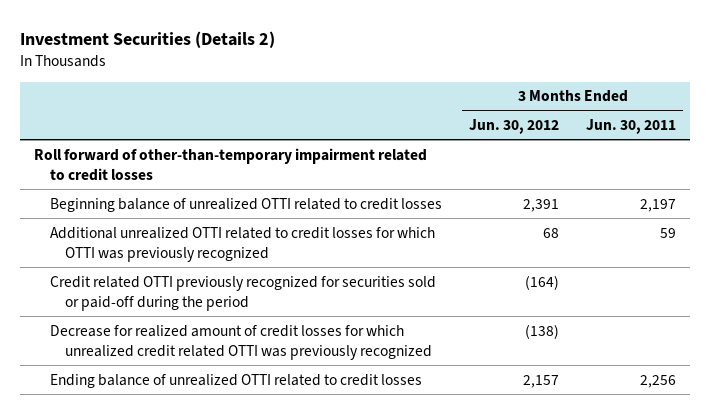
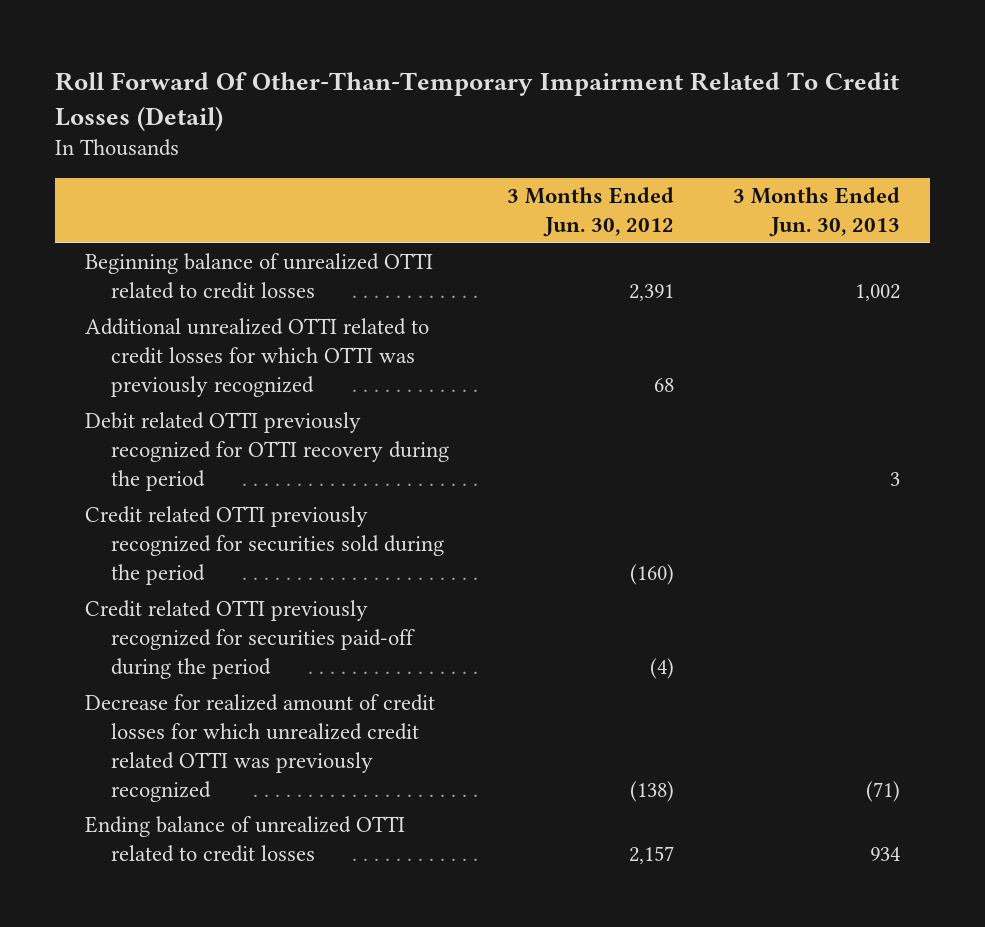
[20,30,276,48] Investment Securities (Details 2) -> [55,72,900,131] Roll Forward Of Other-Than-Temporary Impairment Related To Credit Losses (Detail)
[586,118,677,134] Jun. 30, 2011 -> none
none -> [733,187,901,237] 3 Months Ended Jun. 30, 2013
[33,147,427,181] Roll forward of other-than-temporary impairment related to credit losses -> none
none -> [84,412,449,491] Debit related OTTI previously recognized for OTTI recovery during the period
[49,275,436,311] Credit related OTTI previously recognized for securities sold or paid-off during the period -> [84,506,444,585] Credit related OTTI previously recognized for securities sold during the period
[524,274,559,290] (164) -> [630,563,675,585] (160)
none -> [84,600,415,679] Credit related OTTI previously recognized for securities paid-off during the period

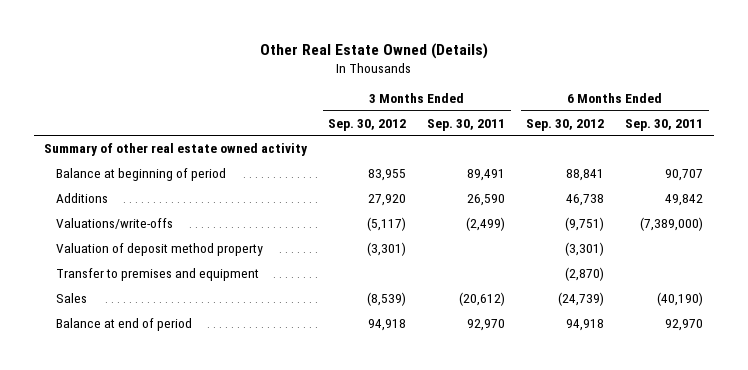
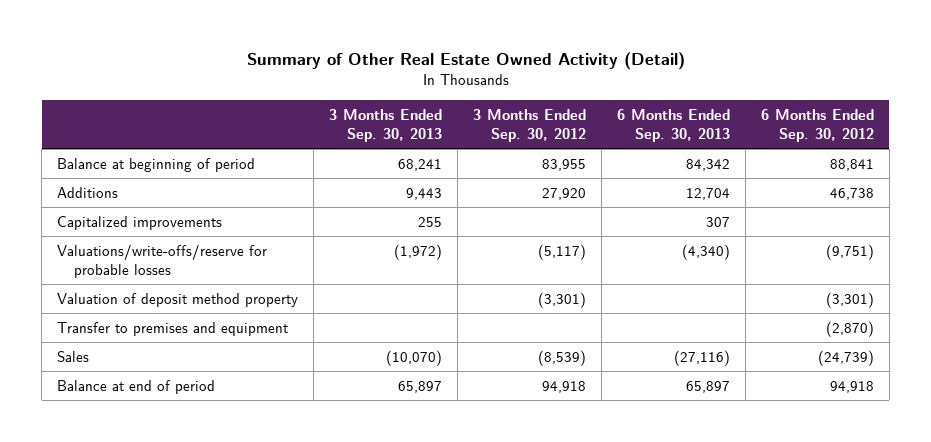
[259,42,488,59] Other Real Estate Owned (Details) -> [246,52,685,71] Summary of Other Real Estate Owned Activity (Detail)
[427,118,506,131] Sep. 30, 2011 -> none
[625,118,704,131] Sep. 30, 2011 -> none
none -> [329,108,443,143] 3 Months Ended Sep. 30, 2013
none -> [617,108,731,143] 6 Months Ended Sep. 30, 2013
[44,143,309,157] Summary of other real estate owned activity -> none
none -> [57,215,223,230] Capitalized improvements
[55,218,173,230] Valuations/write-offs -> [57,243,268,278] Valuations/write-offs/reserve for probable losses

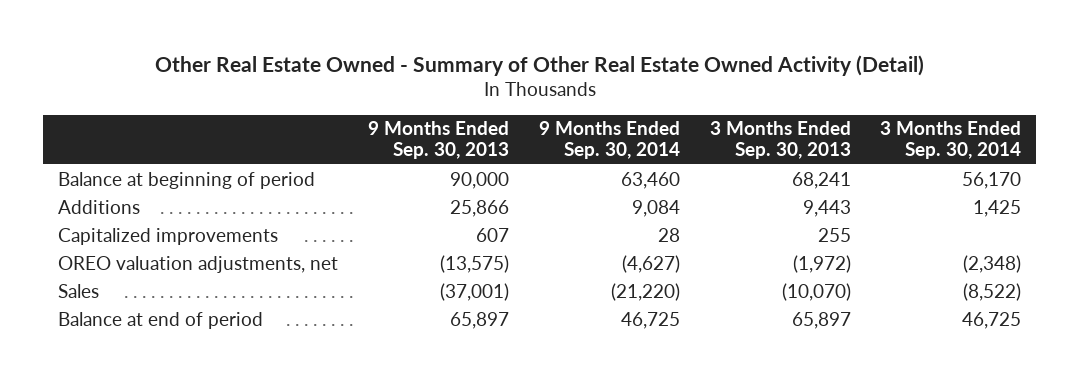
[246,52,685,71] Summary of Other Real Estate Owned Activity (Detail) -> [154,54,924,76] Other Real Estate Owned - Summary of Other Real Estate Owned Activity (Detail)
[473,108,587,143] 3 Months Ended Sep. 30, 2012 -> none
[617,108,731,143] 6 Months Ended Sep. 30, 2013 -> none
[760,108,874,143] 6 Months Ended Sep. 30, 2012 -> none
none -> [367,121,509,160] 9 Months Ended Sep. 30, 2013
none -> [538,121,680,160] 9 Months Ended Sep. 30, 2014
none -> [880,121,1022,160] 3 Months Ended Sep. 30, 2014
[57,292,299,307] Valuation of deposit method property -> none
[57,321,289,336] Transfer to premises and equipment -> none
[57,243,268,278] Valuations/write-offs/reserve for probable losses -> [58,255,339,273] OREO valuation adjustments, net

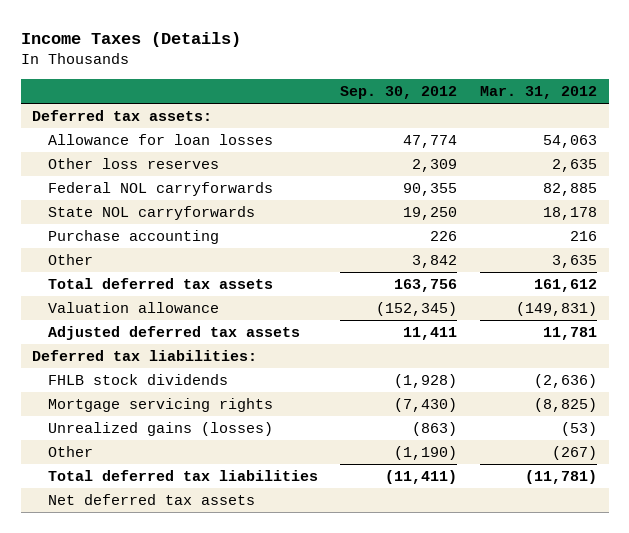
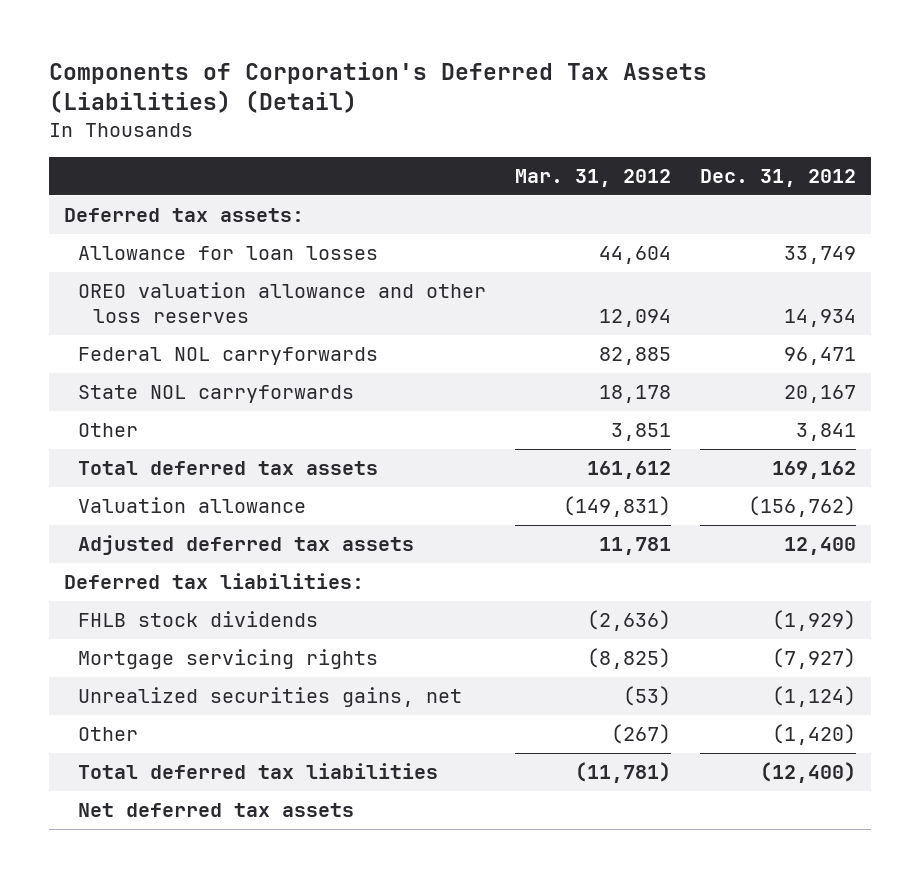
[20,31,241,47] Income Taxes (Details) -> [49,61,708,114] Components of Corporation's Deferred Tax Assets (Liabilities) (Detail)
[340,85,458,99] Sep. 30, 2012 -> none
none -> [700,168,857,187] Dec. 31, 2012
[47,158,219,170] Other loss reserves -> none
[543,135,598,149] 54,063 -> [599,246,672,265] 44,604
none -> [78,282,487,323] OREO valuation allowance and other loss reserves
[47,230,219,245] Purchase accounting -> none
[552,255,598,269] 3,635 -> [611,423,672,442] 3,851
[47,422,273,437] Unrealized gains (losses) -> [78,687,463,708] Unrealized securities gains, net

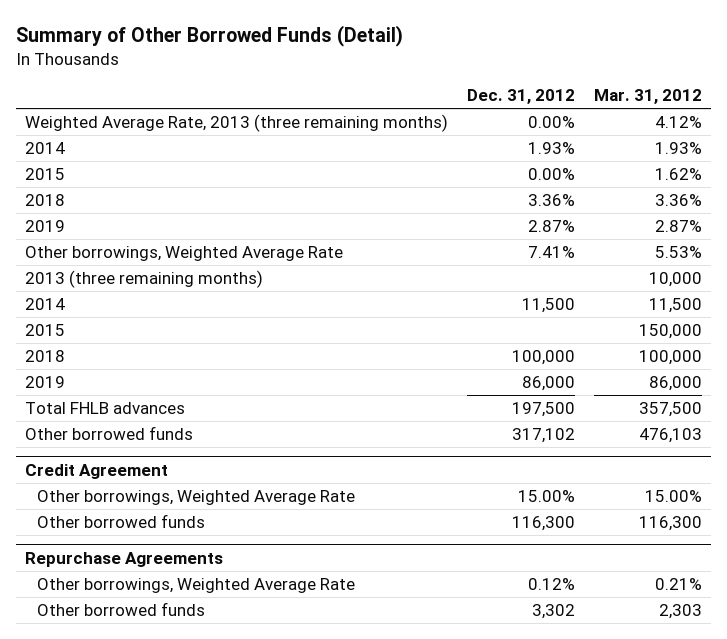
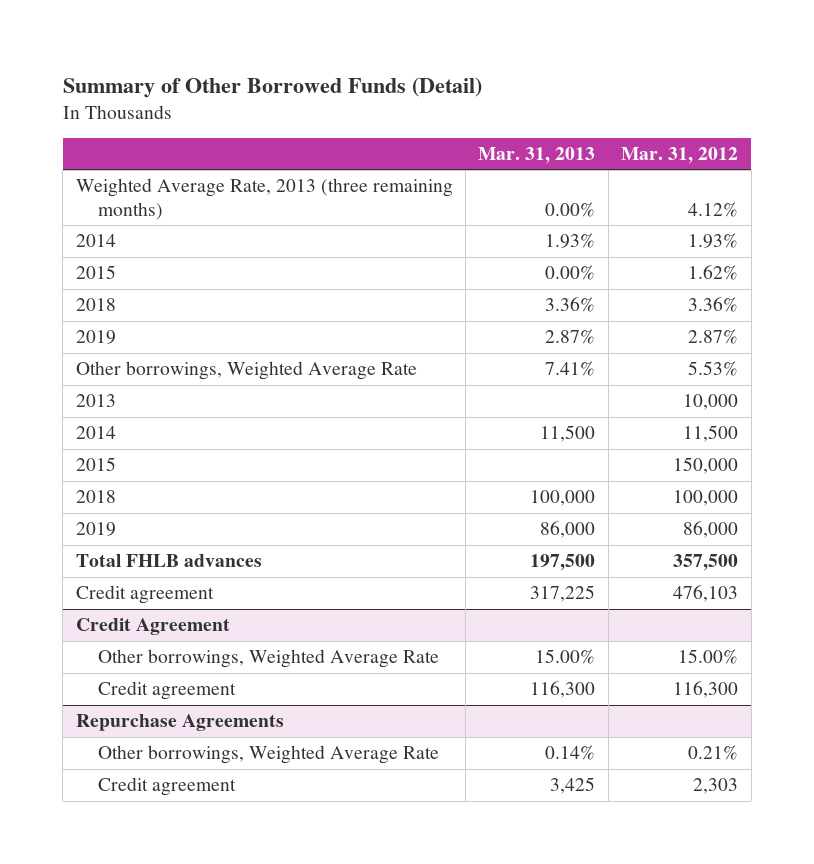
[467,88,576,104] Dec. 31, 2012 -> none
none -> [478,146,596,164] Mar. 31, 2013
[25,270,264,289] 2013 (three remaining months) -> [75,394,116,408] 2013
[25,426,194,441] Other borrowed funds -> [75,585,214,605] Credit agreement
[37,514,206,529] Other borrowed funds -> [98,681,237,701] Credit agreement
[37,602,206,617] Other borrowed funds -> [98,777,237,797] Credit agreement

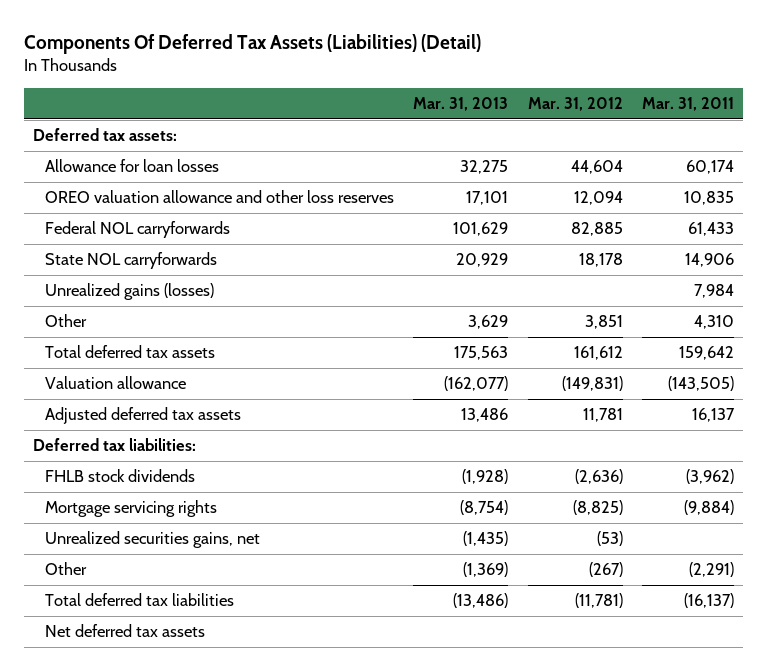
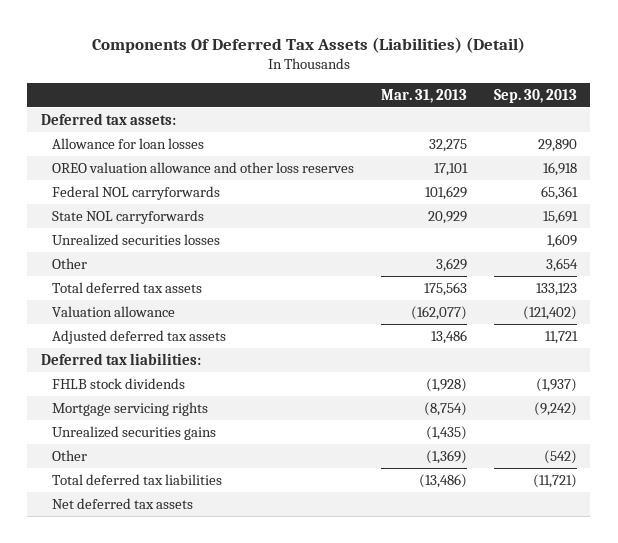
[527,97,623,112] Mar. 31, 2012 -> none
[641,97,734,112] Mar. 31, 2011 -> none
none -> [493,88,577,103] Sep. 30, 2013
[45,283,215,301] Unrealized gains (losses) -> [51,233,220,246] Unrealized securities losses
[45,531,261,549] Unrealized securities gains, net -> [51,425,216,440] Unrealized securities gains

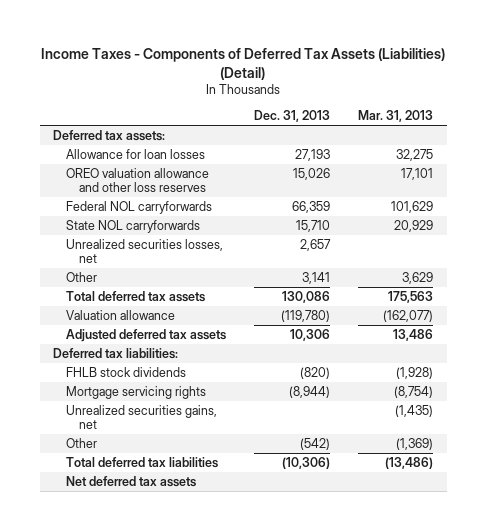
[91,36,525,53] Components Of Deferred Tax Assets (Liabilities) (Detail) -> [41,47,446,80] Income Taxes - Components of Deferred Tax Assets (Liabilities) (Detail)
[493,88,577,103] Sep. 30, 2013 -> none
none -> [254,110,331,123] Dec. 31, 2013
[51,233,220,246] Unrealized securities losses -> [66,238,224,264] Unrealized securities losses, net
[51,425,216,440] Unrealized securities gains -> [66,404,218,430] Unrealized securities gains, net

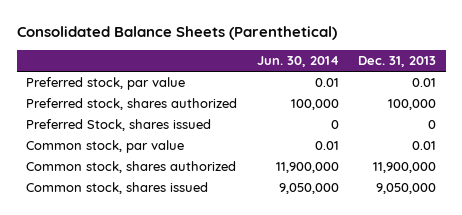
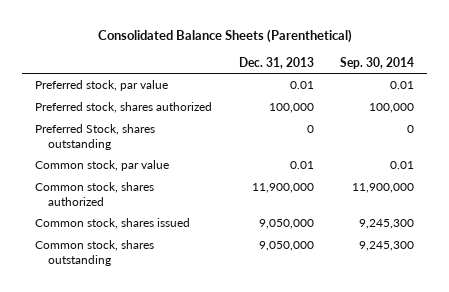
[256,56,339,68] Jun. 30, 2014 -> none
none -> [339,56,414,69] Sep. 30, 2014
[26,119,212,132] Preferred Stock, shares issued -> [35,123,156,150] Preferred Stock, shares outstanding
none -> [35,239,155,266] Common stock, shares outstanding

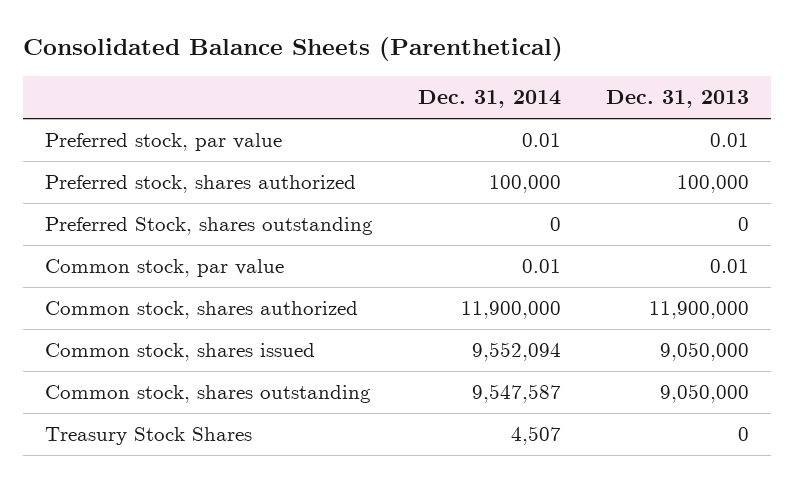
[339,56,414,69] Sep. 30, 2014 -> none
none -> [418,90,562,109] Dec. 31, 2014
none -> [45,427,253,446] Treasury Stock Shares

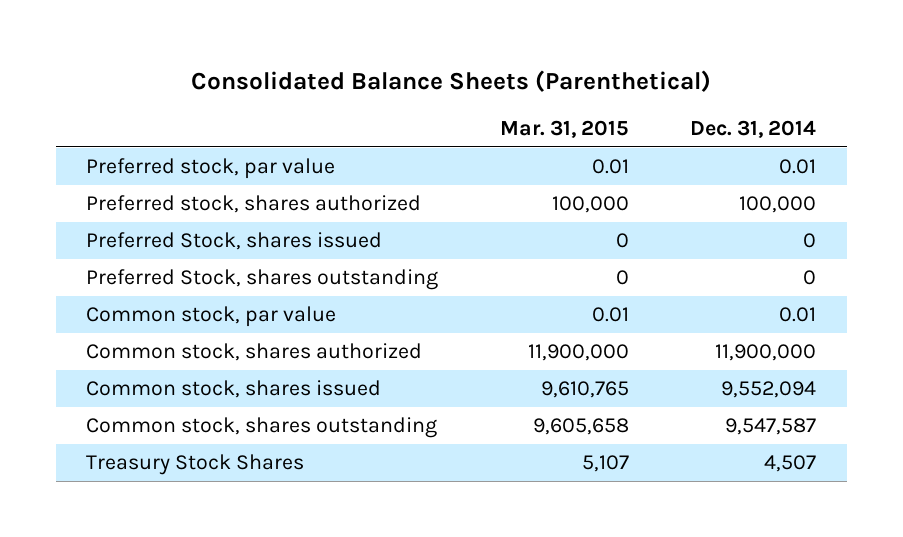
[605,90,749,109] Dec. 31, 2013 -> none
none -> [499,120,629,139] Mar. 31, 2015
none -> [86,232,383,251] Preferred Stock, shares issued

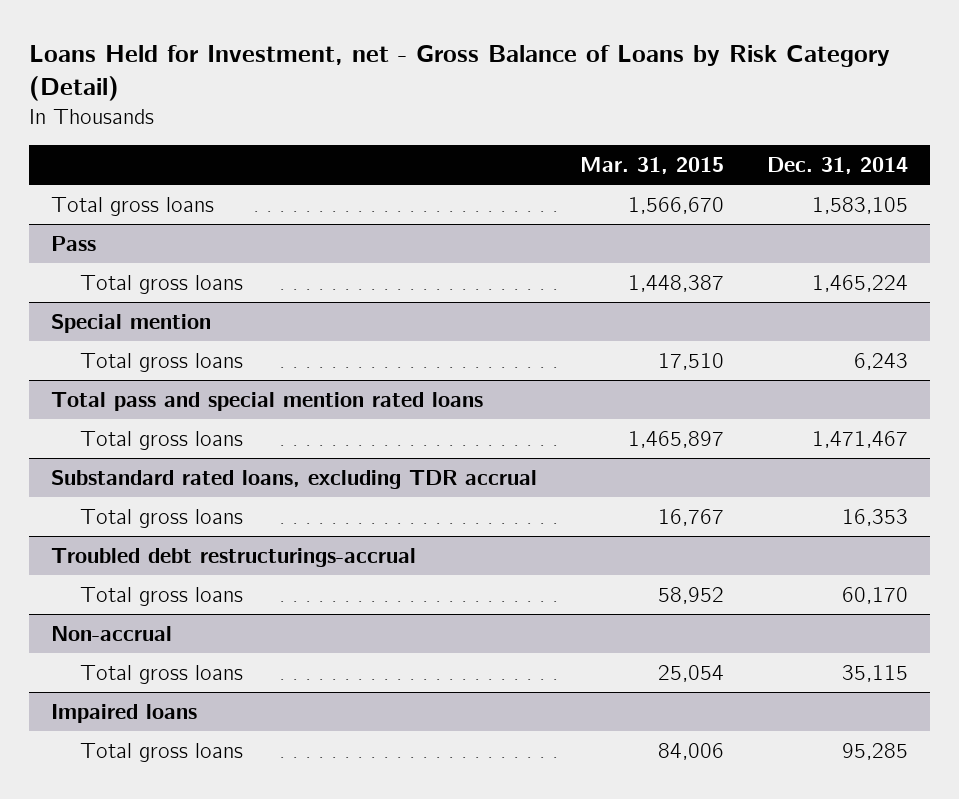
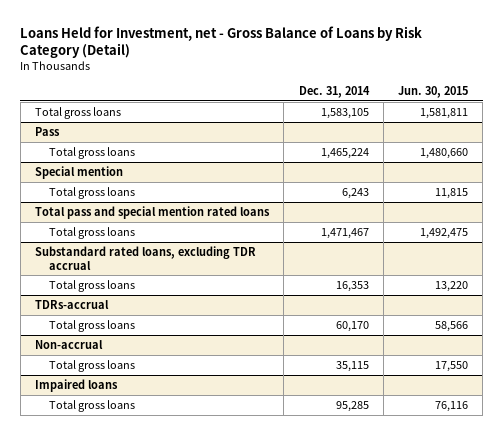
[579,157,724,175] Mar. 31, 2015 -> none
none -> [398,85,469,98] Jun. 30, 2015
[50,547,416,567] Troubled debt restructurings-accrual -> [35,299,110,309] TDRs-accrual

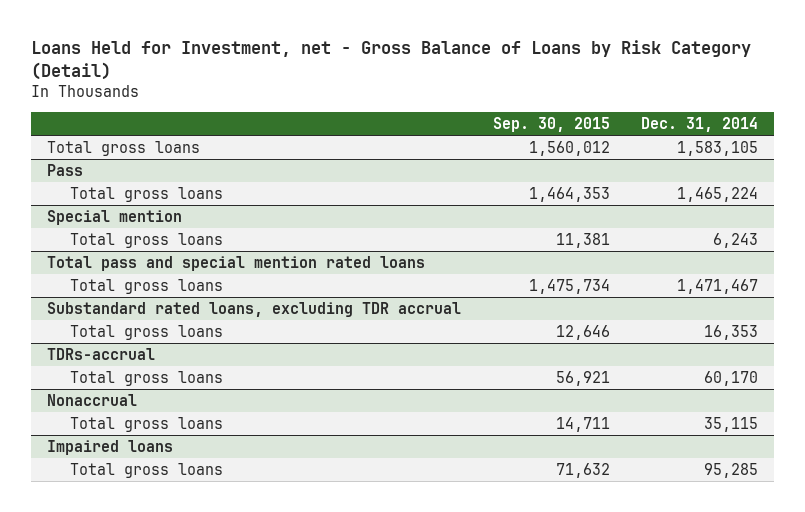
[398,85,469,98] Jun. 30, 2015 -> none
none -> [492,117,610,133] Sep. 30, 2015
[35,339,104,349] Non-accrual -> [46,394,137,407] Nonaccrual

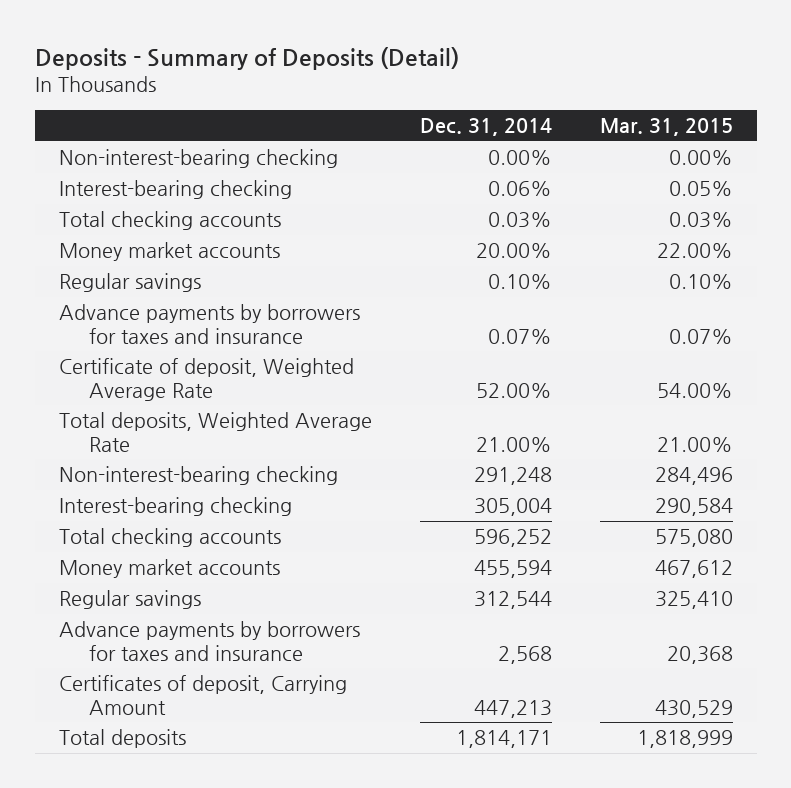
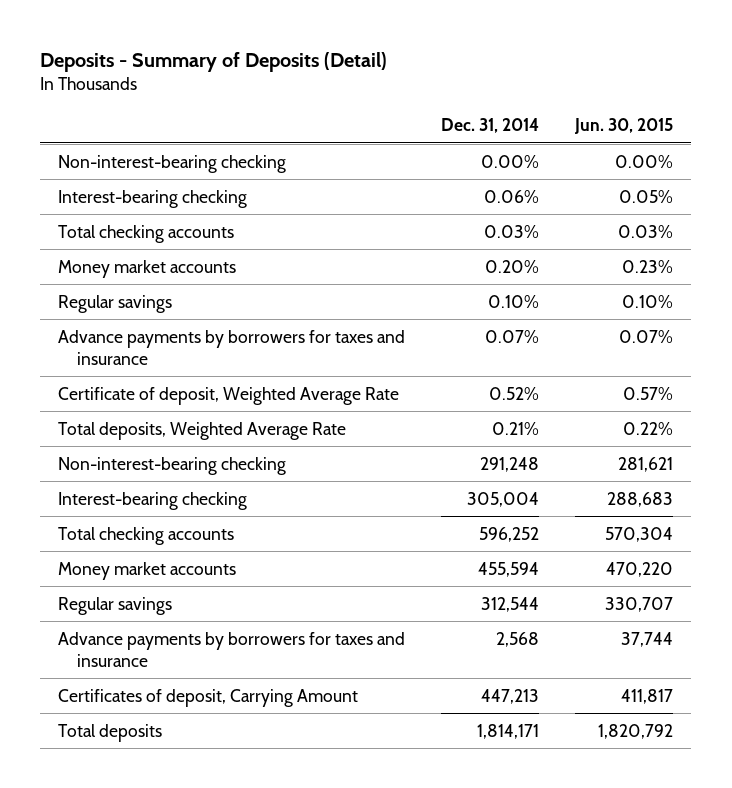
[599,118,733,137] Mar. 31, 2015 -> none
none -> [574,118,674,135] Jun. 30, 2015
[475,243,552,259] 20.00% -> [485,259,540,273] 0.20%
[475,382,552,398] 52.00% -> [489,386,540,400] 0.52%
[475,436,552,452] 21.00% -> [492,421,540,435] 0.21%

